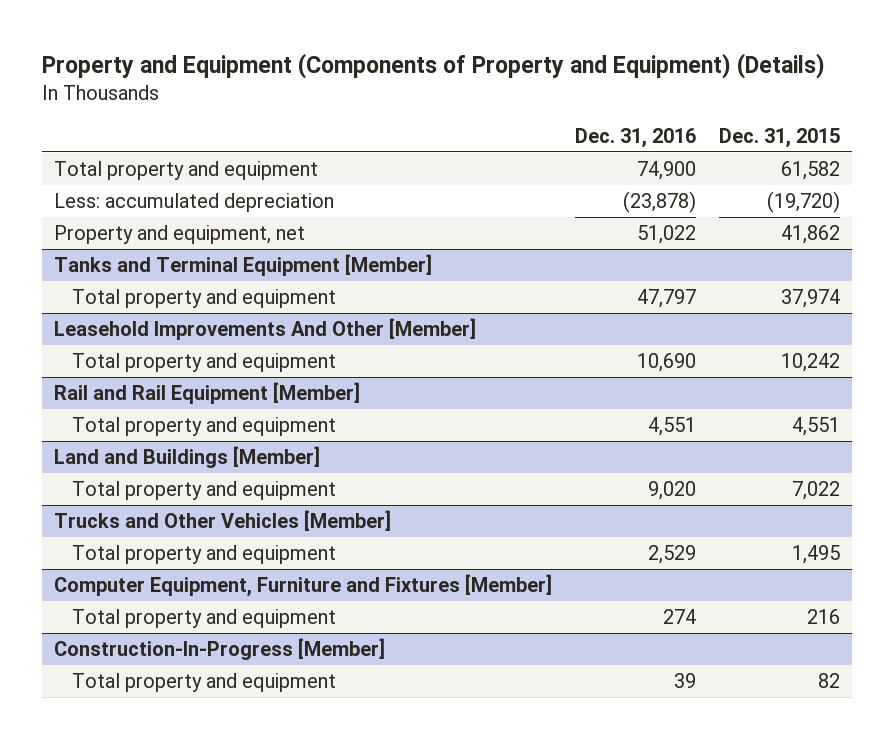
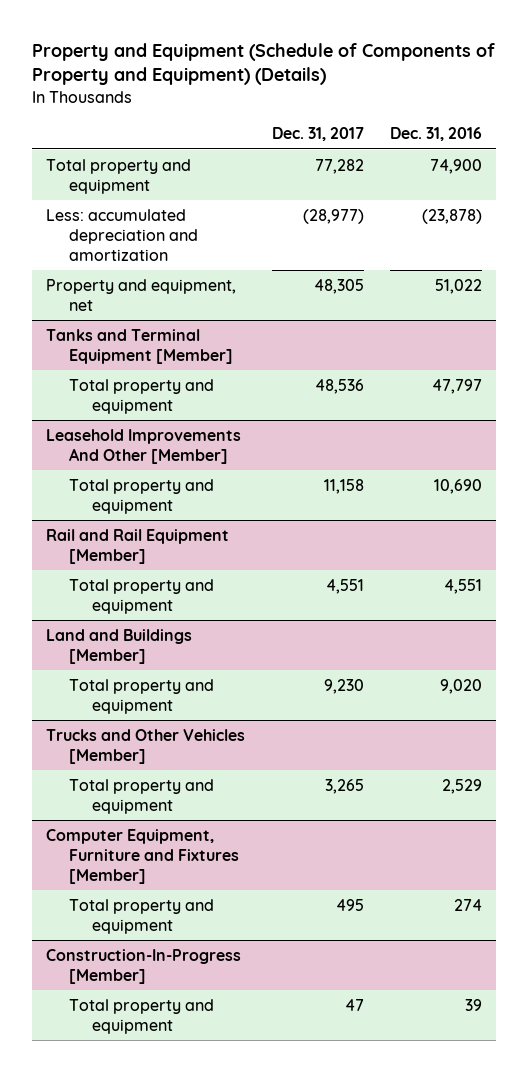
[42,53,826,80] Property and Equipment (Components of Property and Equipment) (Details) -> [32,42,496,86] Property and Equipment (Schedule of Components of Property and Equipment) (Details)
[719,128,841,149] Dec. 31, 2015 -> none
none -> [271,127,364,142] Dec. 31, 2017
[53,192,334,212] Less: accumulated depreciation -> [45,208,198,261] Less: accumulated depreciation and amortization

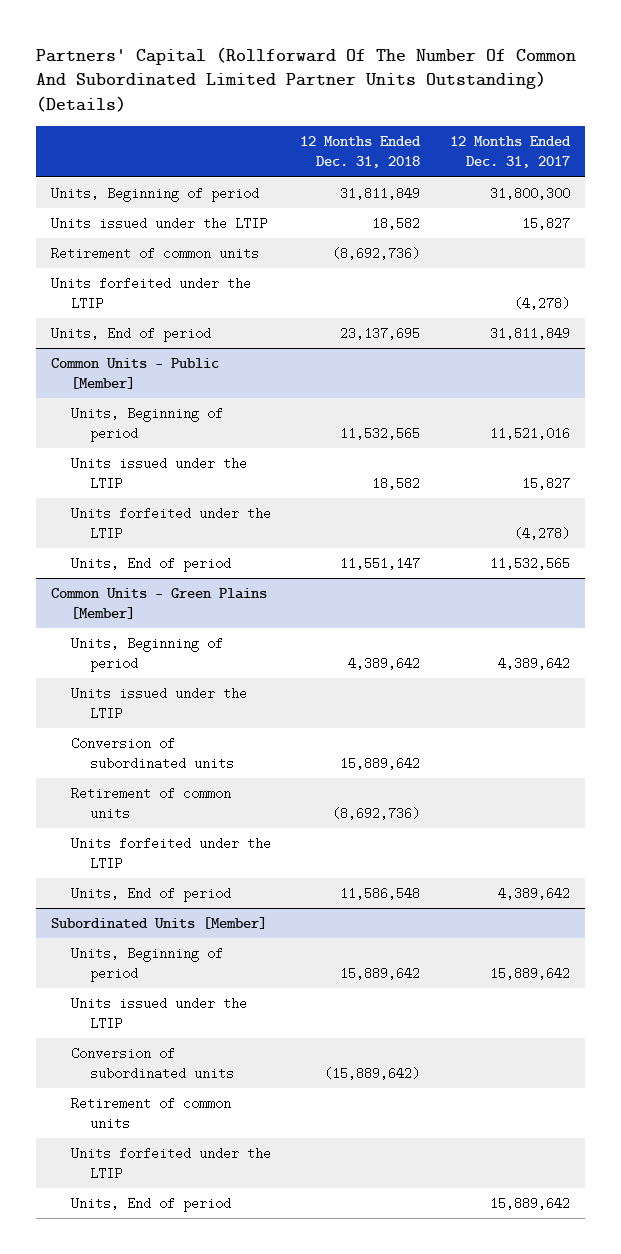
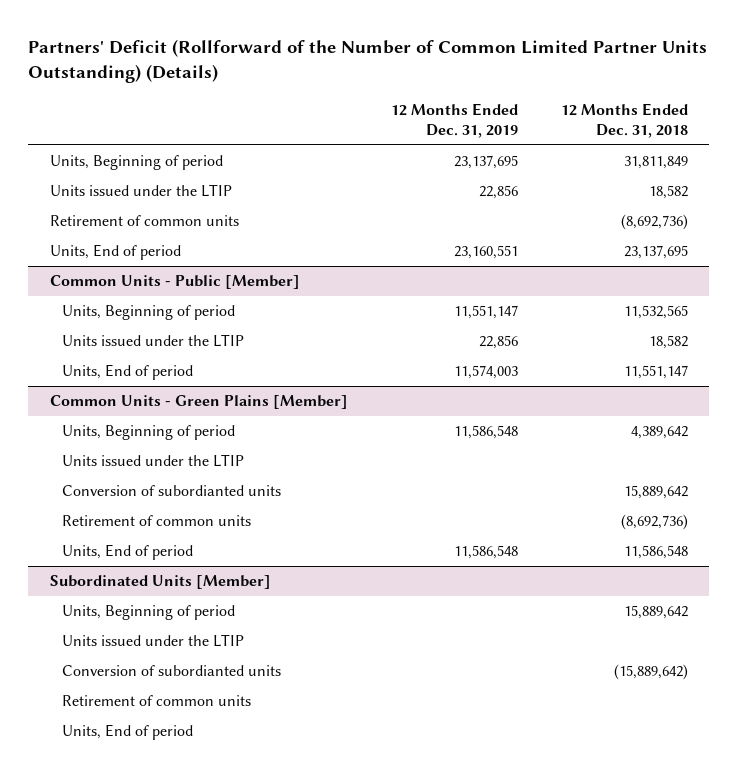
[35,46,576,113] Partners' Capital (Rollforward Of The Number Of Common And Subordinated Limited Partner Units Outstanding) (Details) -> [27,39,707,84] Partners' Deficit (Rollforward of the Number of Common Limited Partner Units Outstanding) (Details)
[450,136,572,169] 12 Months Ended Dec. 31, 2017 -> none
none -> [390,102,518,139] 12 Months Ended Dec. 31, 2019
[50,276,251,311] Units forfeited under the LTIP -> none
[70,506,271,541] Units forfeited under the LTIP -> none
[70,736,235,771] Conversion of subordinated units -> [61,485,281,497] Conversion of subordianted units
[70,836,271,871] Units forfeited under the LTIP -> none
[70,1046,235,1081] Conversion of subordinated units -> [61,665,281,677] Conversion of subordianted units
[70,1146,271,1181] Units forfeited under the LTIP -> none

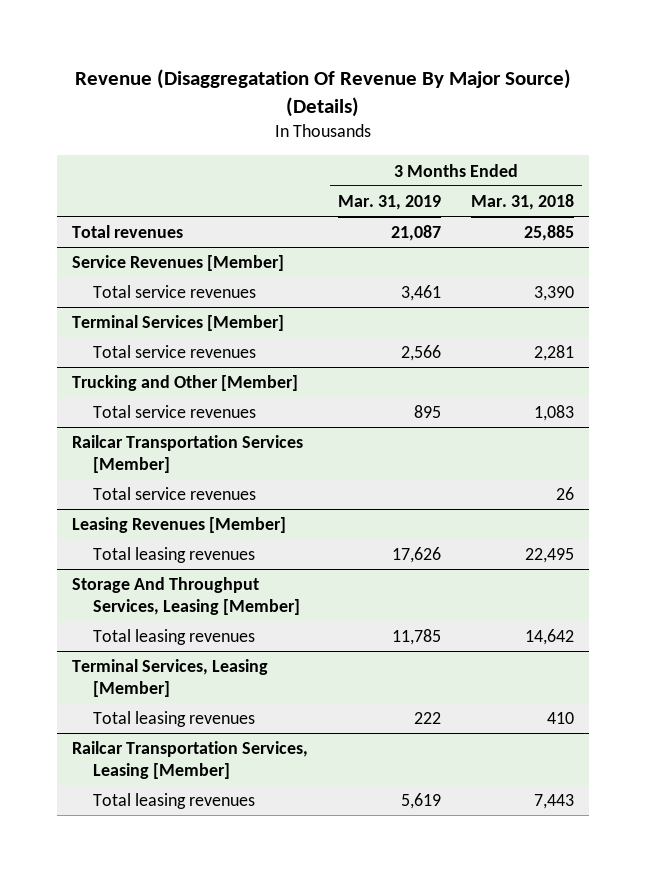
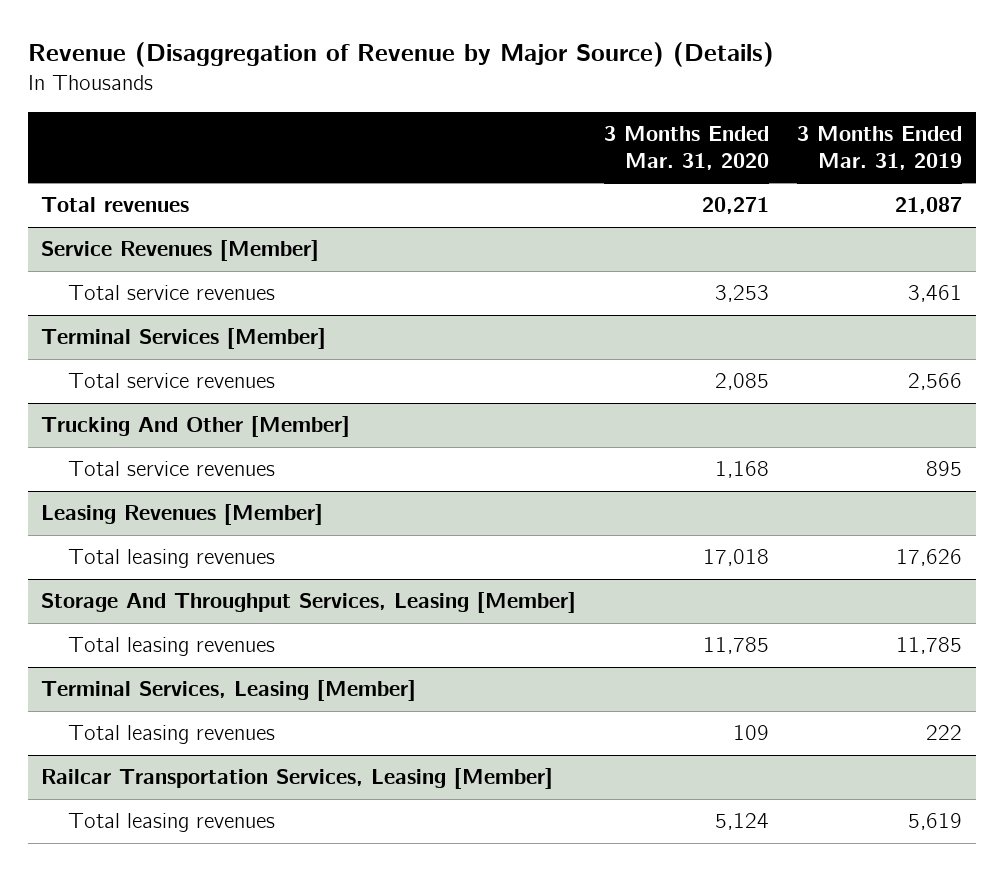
[74,68,571,117] Revenue (Disaggregatation Of Revenue By Major Source) (Details) -> [27,41,774,67] Revenue (Disaggregation of Revenue by Major Source) (Details)
[471,193,575,210] Mar. 31, 2018 -> none
none -> [604,125,770,170] 3 Months Ended Mar. 31, 2020
[71,375,298,392] Trucking and Other [Member] -> [41,416,351,438] Trucking And Other [Member]
[71,435,303,473] Railcar Transportation Services [Member] -> none
[93,487,257,501] Total service revenues -> none

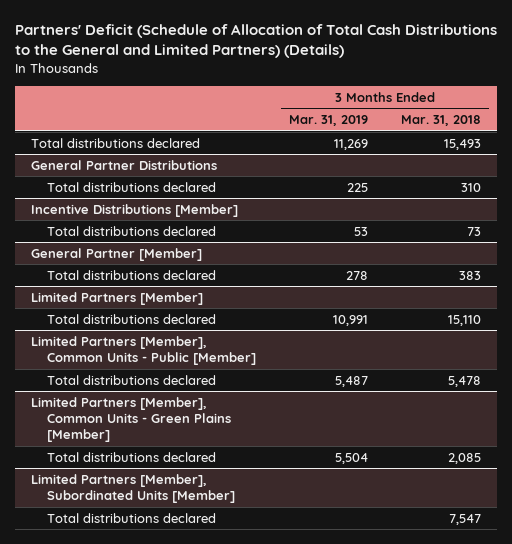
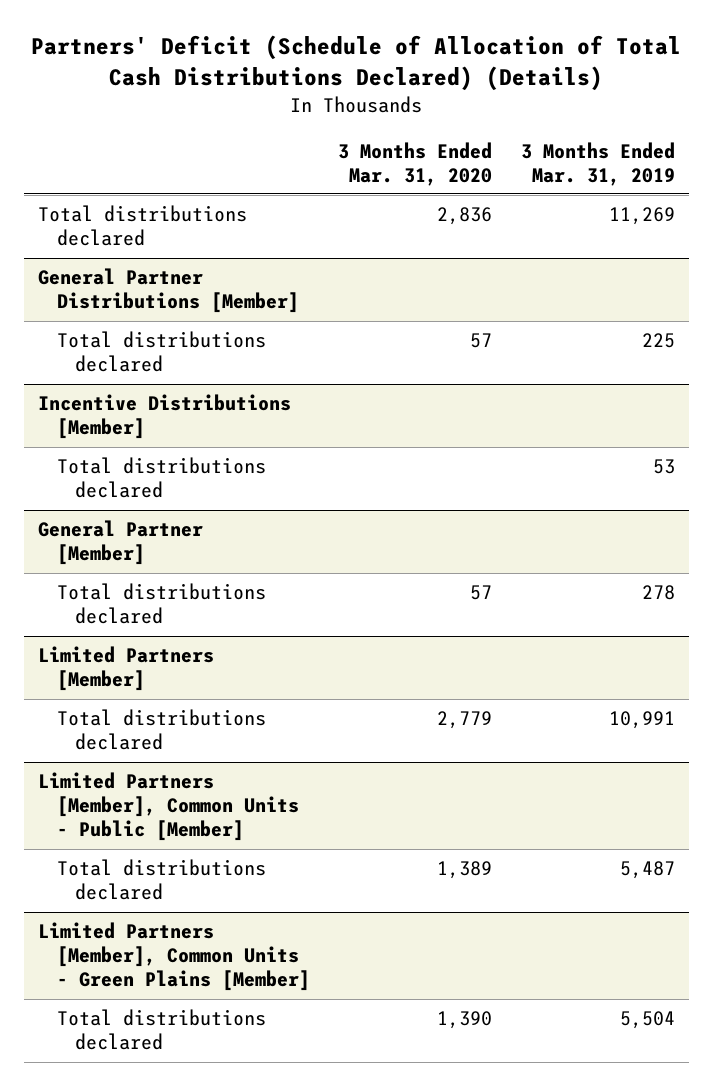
[14,24,497,59] Partners' Deficit (Schedule of Allocation of Total Cash Distributions to the General and Limited Partners) (Details) -> [31,35,682,91] Partners' Deficit (Schedule of Allocation of Total Cash Distributions Declared) (Details)
[400,115,481,127] Mar. 31, 2018 -> none
none -> [338,141,493,186] 3 Months Ended Mar. 31, 2020
[31,159,218,170] General Partner Distributions -> [38,268,299,314] General Partner Distributions [Member]
[31,473,236,504] Limited Partners [Member], Subordinated Units [Member] -> none
[47,512,217,523] Total distributions declared -> none

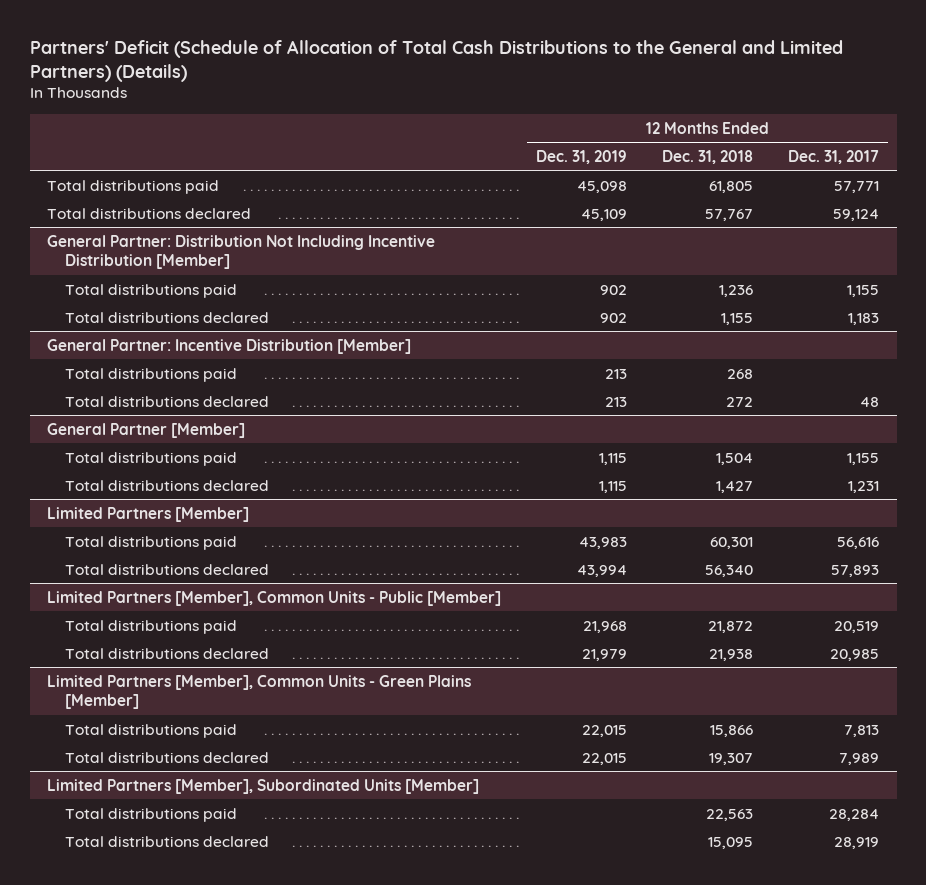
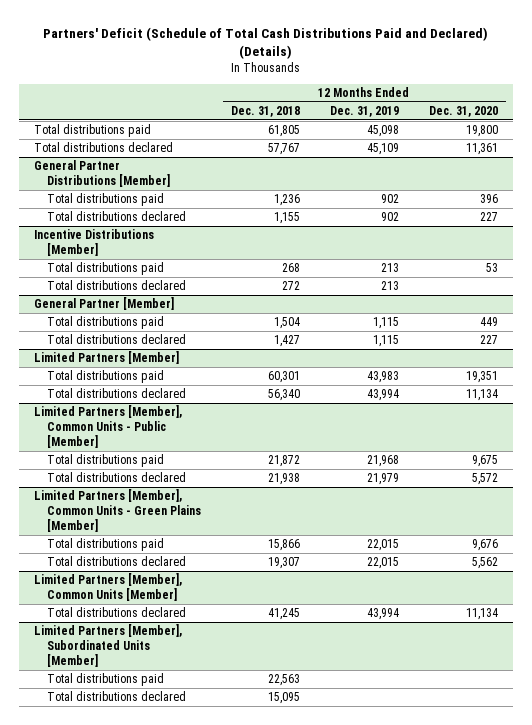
[29,39,843,82] Partners' Deficit (Schedule of Allocation of Total Cash Distributions to the General and Limited Partners) (Details) -> [43,26,489,59] Partners' Deficit (Schedule of Total Cash Distributions Paid and Declared) (Details)
[788,149,880,164] Dec. 31, 2017 -> none
none -> [428,105,498,117] Dec. 31, 2020
[47,234,436,270] General Partner: Distribution Not Including Incentive Distribution [Member] -> [34,160,170,188] General Partner Distributions [Member]
[47,338,412,354] General Partner: Incentive Distribution [Member] -> [34,229,155,257] Incentive Distributions [Member]
none -> [34,573,183,602] Limited Partners [Member], Common Units [Member]
none -> [46,607,186,618] Total distributions declared

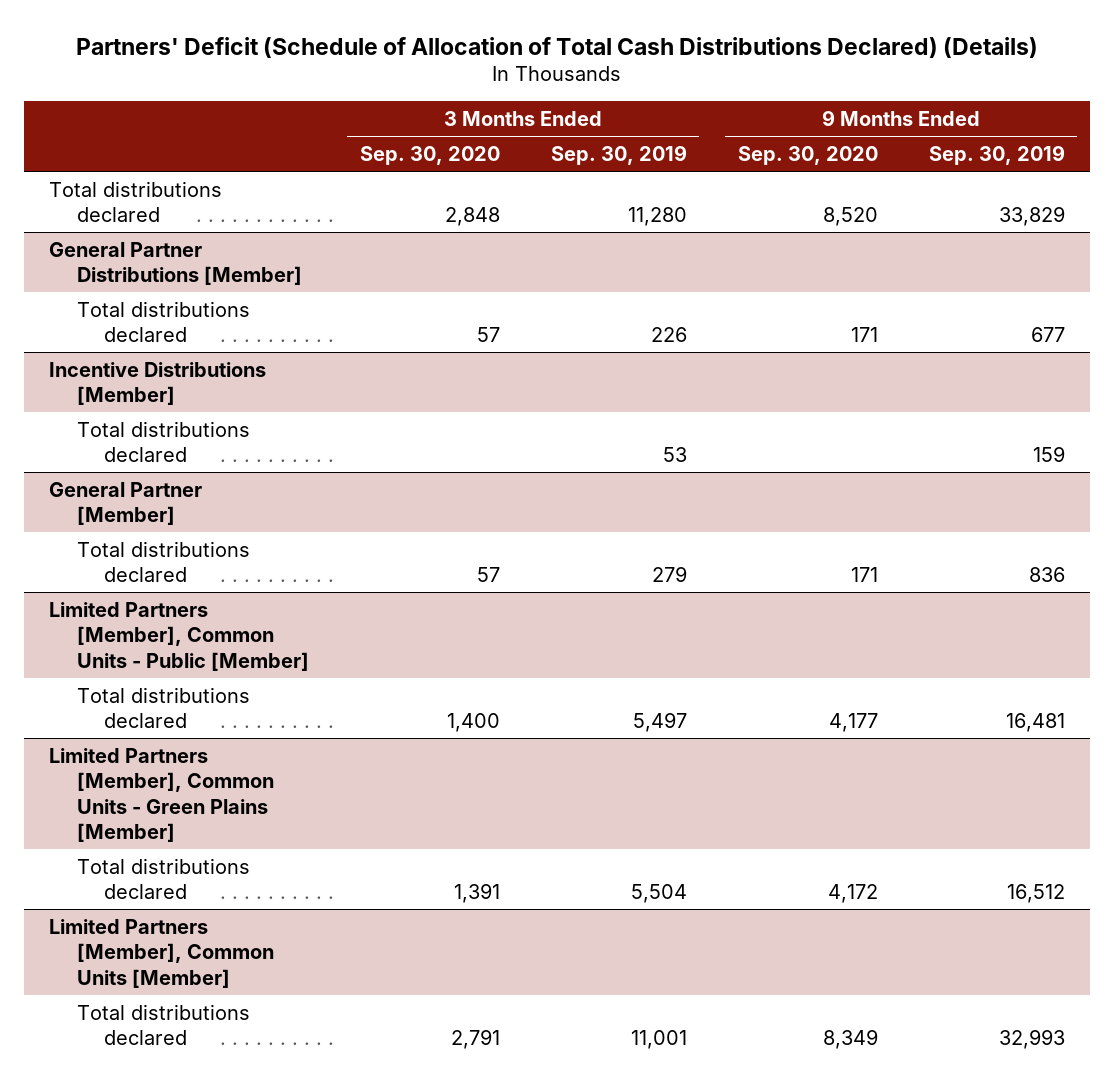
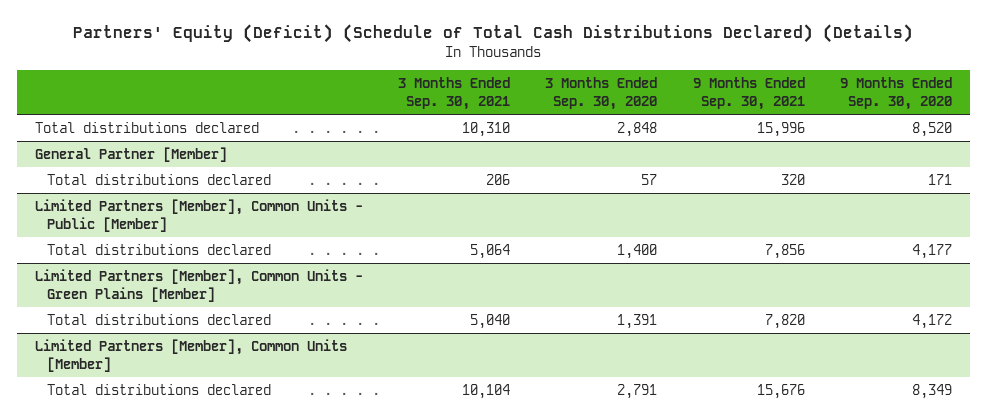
[76,36,1039,58] Partners' Deficit (Schedule of Allocation of Total Cash Distributions Declared) (Details) -> [73,24,914,44] Partners' Equity (Deficit) (Schedule of Total Cash Distributions Declared) (Details)
[550,144,687,165] Sep. 30, 2019 -> none
[928,144,1065,165] Sep. 30, 2019 -> none
none -> [397,77,510,110] 3 Months Ended Sep. 30, 2021
none -> [692,77,805,110] 9 Months Ended Sep. 30, 2021
[49,241,302,286] General Partner Distributions [Member] -> none
[76,300,250,343] Total distributions declared -> none
[49,361,267,406] Incentive Distributions [Member] -> none
[76,420,250,463] Total distributions declared -> none

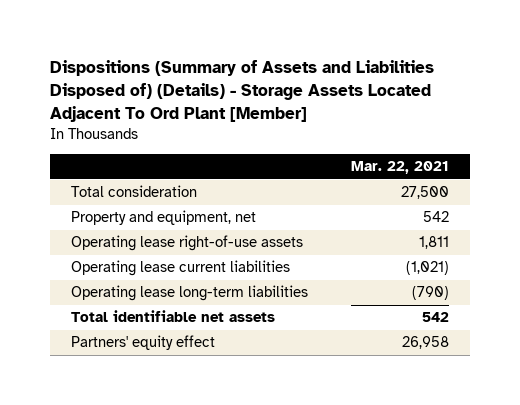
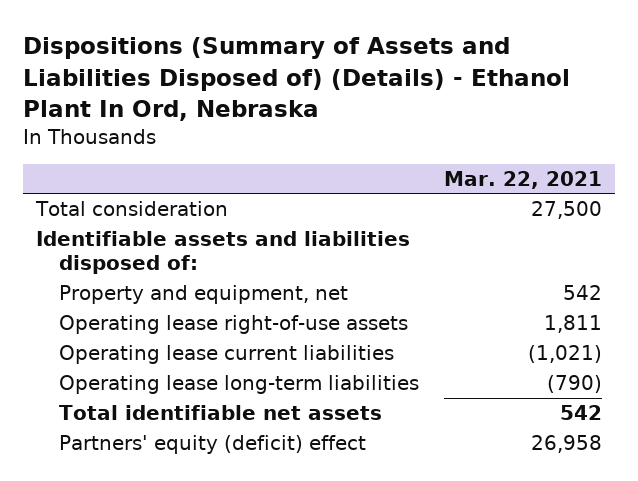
[50,60,435,123] Dispositions (Summary of Assets and Liabilities Disposed of) (Details) - Storage Assets Located Adjacent To Ord Plant [Member] -> [23,37,571,121] Dispositions (Summary of Assets and Liabilities Disposed of) (Details) - Ethanol Plant In Ord, Nebraska
none -> [35,231,410,275] Identifiable assets and liabilities disposed of:
[71,335,216,351] Partners' equity effect -> [59,435,367,455] Partners' equity (deficit) effect

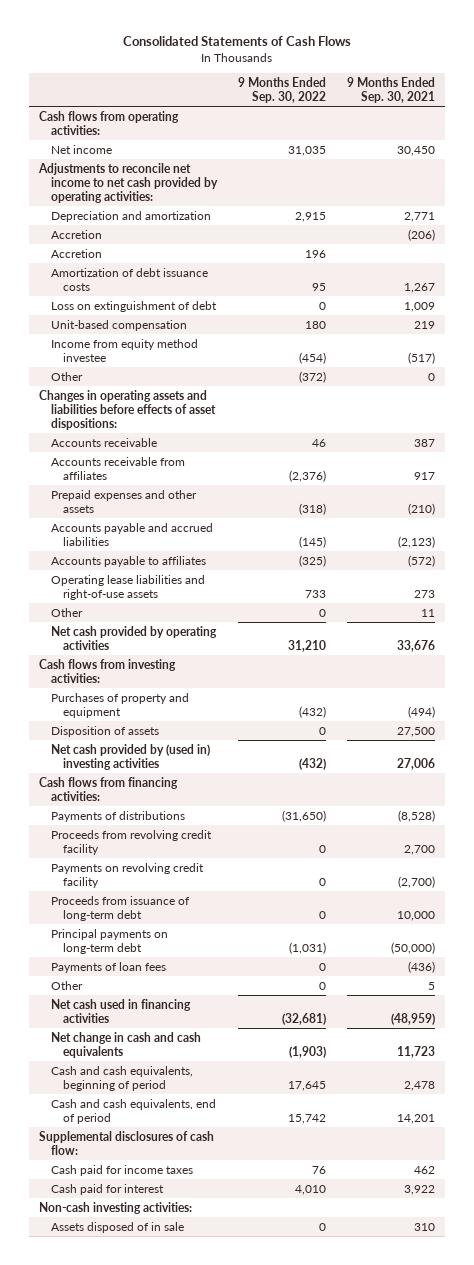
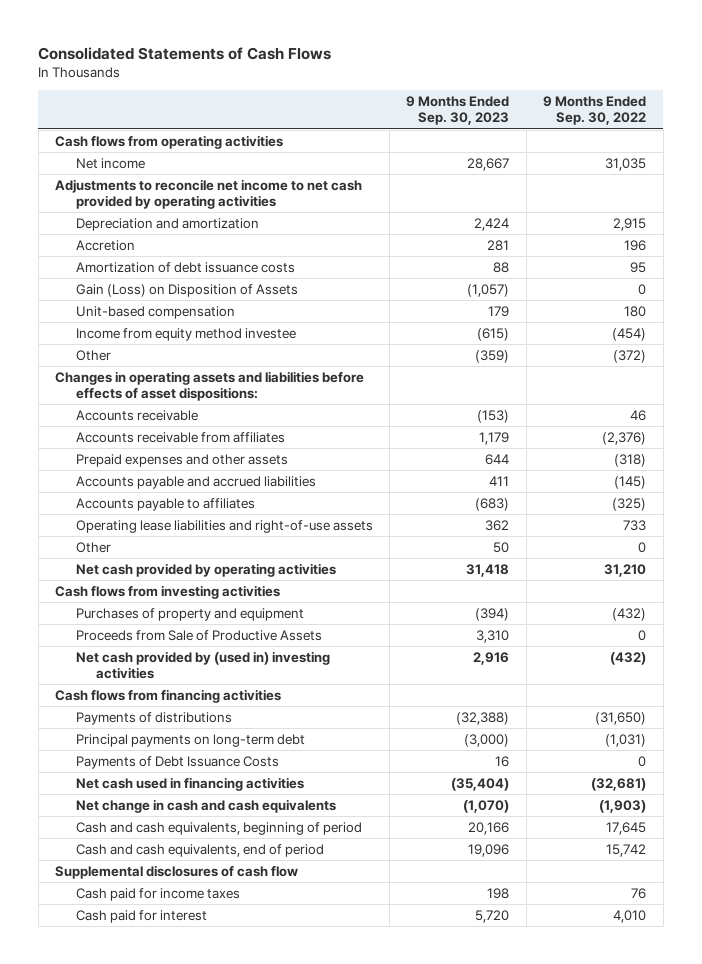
[346,76,435,103] 9 Months Ended Sep. 30, 2021 -> none
none -> [406,95,510,126] 9 Months Ended Sep. 30, 2023
[39,110,180,135] Cash flows from operating activities: -> [55,134,284,149] Cash flows from operating activities
[38,162,218,203] Adjustments to reconcile net income to net cash provided by operating activities: -> [55,178,363,210] Adjustments to reconcile net income to net cash provided by operating activities
[50,229,102,239] Accretion -> none
[50,300,217,312] Loss on extinguishment of debt -> none
none -> [75,283,298,297] Gain (Loss) on Disposition of Assets
[39,658,177,683] Cash flows from investing activities: -> [55,584,281,599] Cash flows from investing activities
[50,725,159,737] Disposition of assets -> [75,629,322,641] Proceeds from Sale of Productive Assets
[39,776,179,801] Cash flows from financing activities: -> [55,688,282,703] Cash flows from financing activities
[50,829,212,855] Proceeds from revolving credit facility -> none
[50,862,204,888] Payments on revolving credit facility -> none
[50,895,190,921] Proceeds from issuance of long-term debt -> none
[50,980,83,990] Other -> none
[50,961,166,973] Payments of loan fees -> [75,755,279,769] Payments of Debt Issuance Costs
[39,1130,215,1155] Supplemental disclosures of cash flow: -> [55,864,299,879] Supplemental disclosures of cash flow
[39,1201,193,1214] Non-cash investing activities: -> none
[50,1221,184,1233] Assets disposed of in sale -> none

